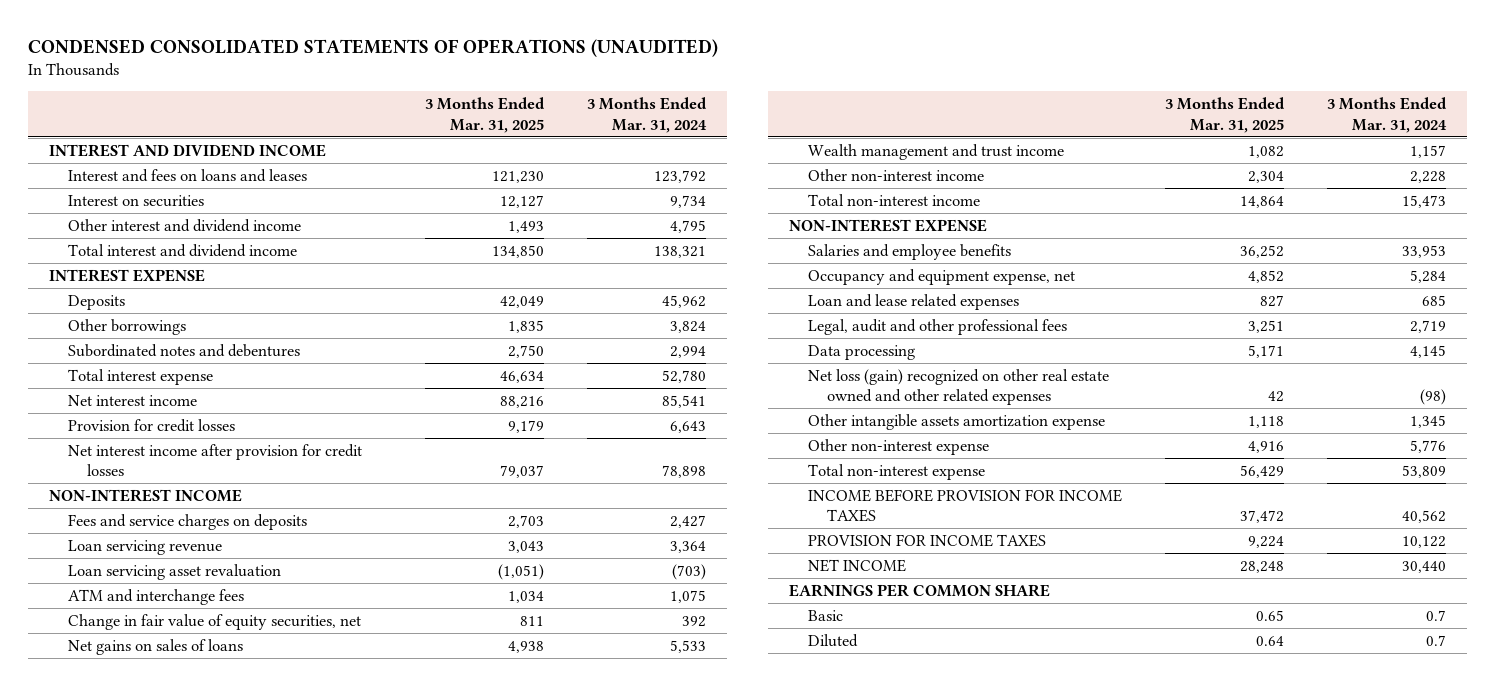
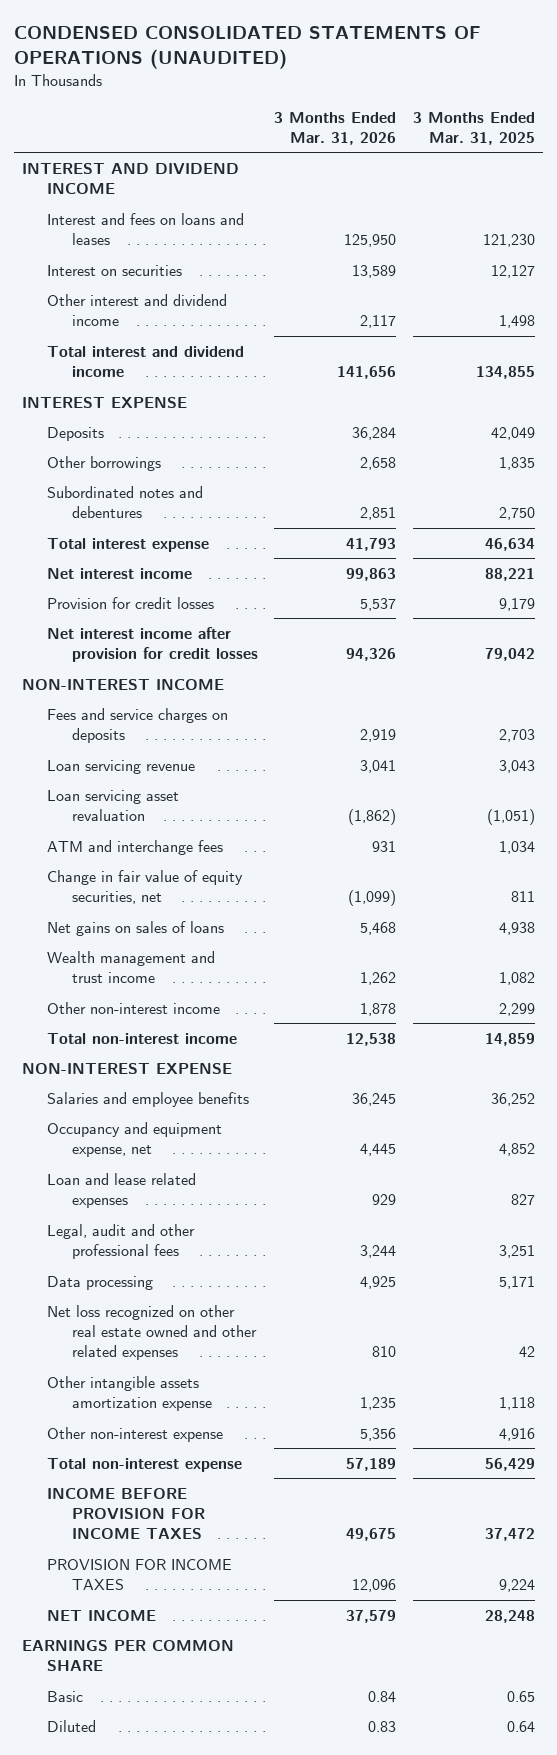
[586,97,707,133] 3 Months Ended Mar. 31, 2024 -> none
none -> [274,111,397,146] 3 Months Ended Mar. 31, 2026
[507,220,544,233] 1,493 -> [499,315,536,329] 1,498
[491,244,544,258] 134,850 -> [476,366,536,380] 134,855
[499,395,544,408] 88,216 -> [485,567,536,581] 88,221
[499,465,544,479] 79,037 -> [485,648,536,662] 79,042
[1248,170,1285,183] 2,304 -> [499,1002,536,1016] 2,299
[1240,195,1285,208] 14,864 -> [485,1032,536,1046] 14,859
[808,368,1110,406] Net loss (gain) recognized on other real estate owned and other related expenses -> [46,1304,257,1361] Net loss recognized on other real estate owned and other related expenses

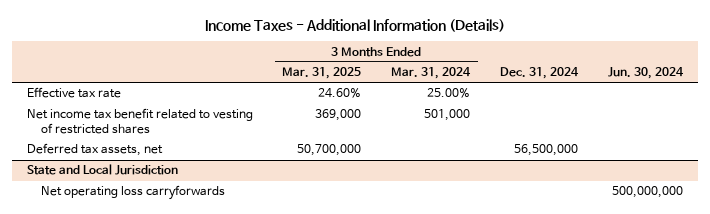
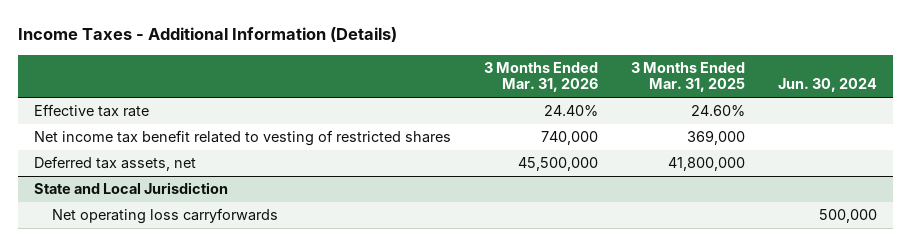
[391,67,472,80] Mar. 31, 2024 -> none
[500,67,580,80] Dec. 31, 2024 -> none
none -> [484,61,599,93] 3 Months Ended Mar. 31, 2026
[297,144,362,157] 50,700,000 -> [667,157,745,172] 41,800,000
[612,186,684,199] 500,000,000 -> [818,209,877,224] 500,000

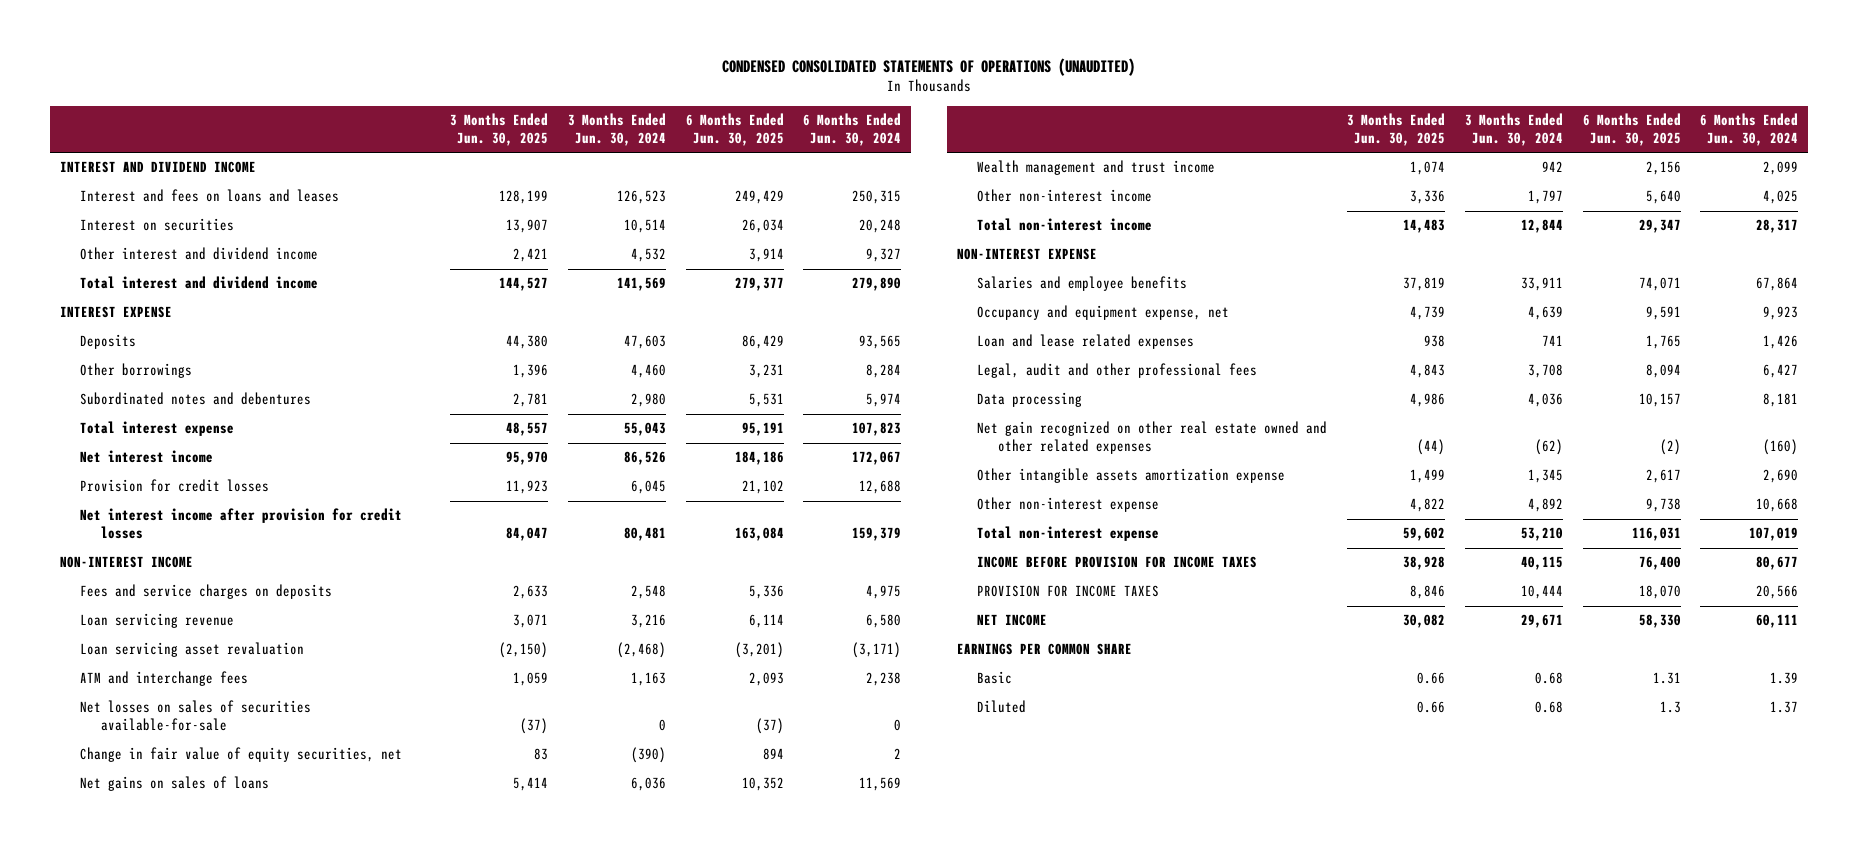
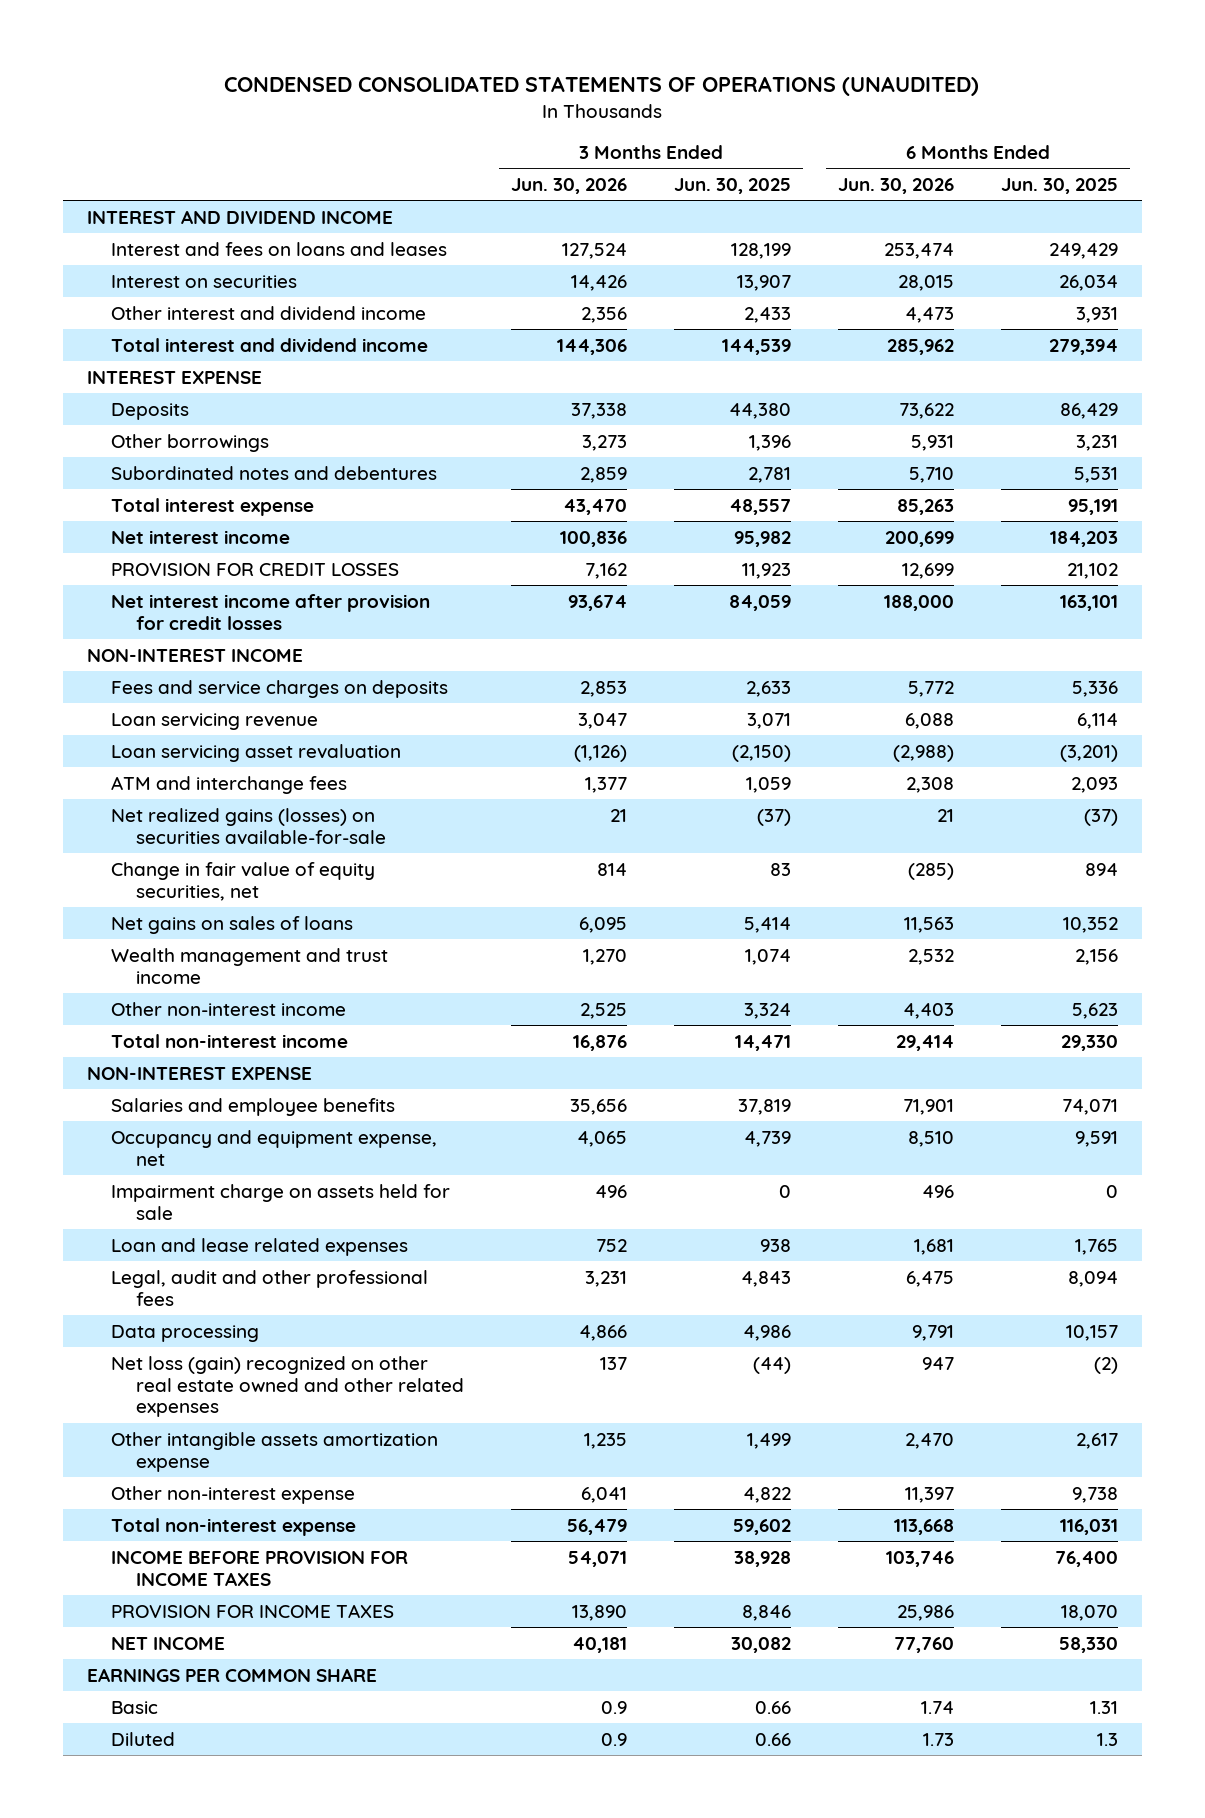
[567,112,666,147] 3 Months Ended Jun. 30, 2024 -> none
[803,112,902,147] 6 Months Ended Jun. 30, 2024 -> none
none -> [511,178,628,195] Jun. 30, 2026
none -> [838,178,955,195] Jun. 30, 2026
[512,248,548,263] 2,421 -> [744,306,792,323] 2,433
[748,248,784,263] 3,914 -> [1076,306,1119,323] 3,931
[498,277,548,292] 144,527 -> [722,338,792,355] 144,539
[734,277,784,292] 279,377 -> [1049,338,1119,355] 279,394
[505,451,548,466] 95,970 -> [734,530,792,547] 95,982
[734,451,784,466] 184,186 -> [1050,530,1119,547] 184,203
[80,479,270,493] Provision for credit losses -> [111,562,400,576] PROVISION FOR CREDIT LOSSES
[505,527,548,542] 84,047 -> [729,594,792,611] 84,059
[734,527,784,542] 163,084 -> [1060,594,1119,611] 163,101
[80,700,312,732] Net losses on sales of securities available-for-sale -> [111,807,386,845] Net realized gains (losses) on securities available-for-sale
[1409,190,1445,205] 3,336 -> [744,1002,792,1019] 3,324
[1645,190,1681,205] 5,640 -> [1072,1002,1119,1019] 5,623
[1402,219,1445,234] 14,483 -> [735,1034,792,1051] 14,471
[1638,219,1681,234] 29,347 -> [1061,1034,1119,1051] 29,330
none -> [111,1183,451,1220] Impairment charge on assets held for sale
[977,421,1328,455] Net gain recognized on other real estate owned and other related expenses -> [111,1355,464,1418] Net loss (gain) recognized on other real estate owned and other related expenses

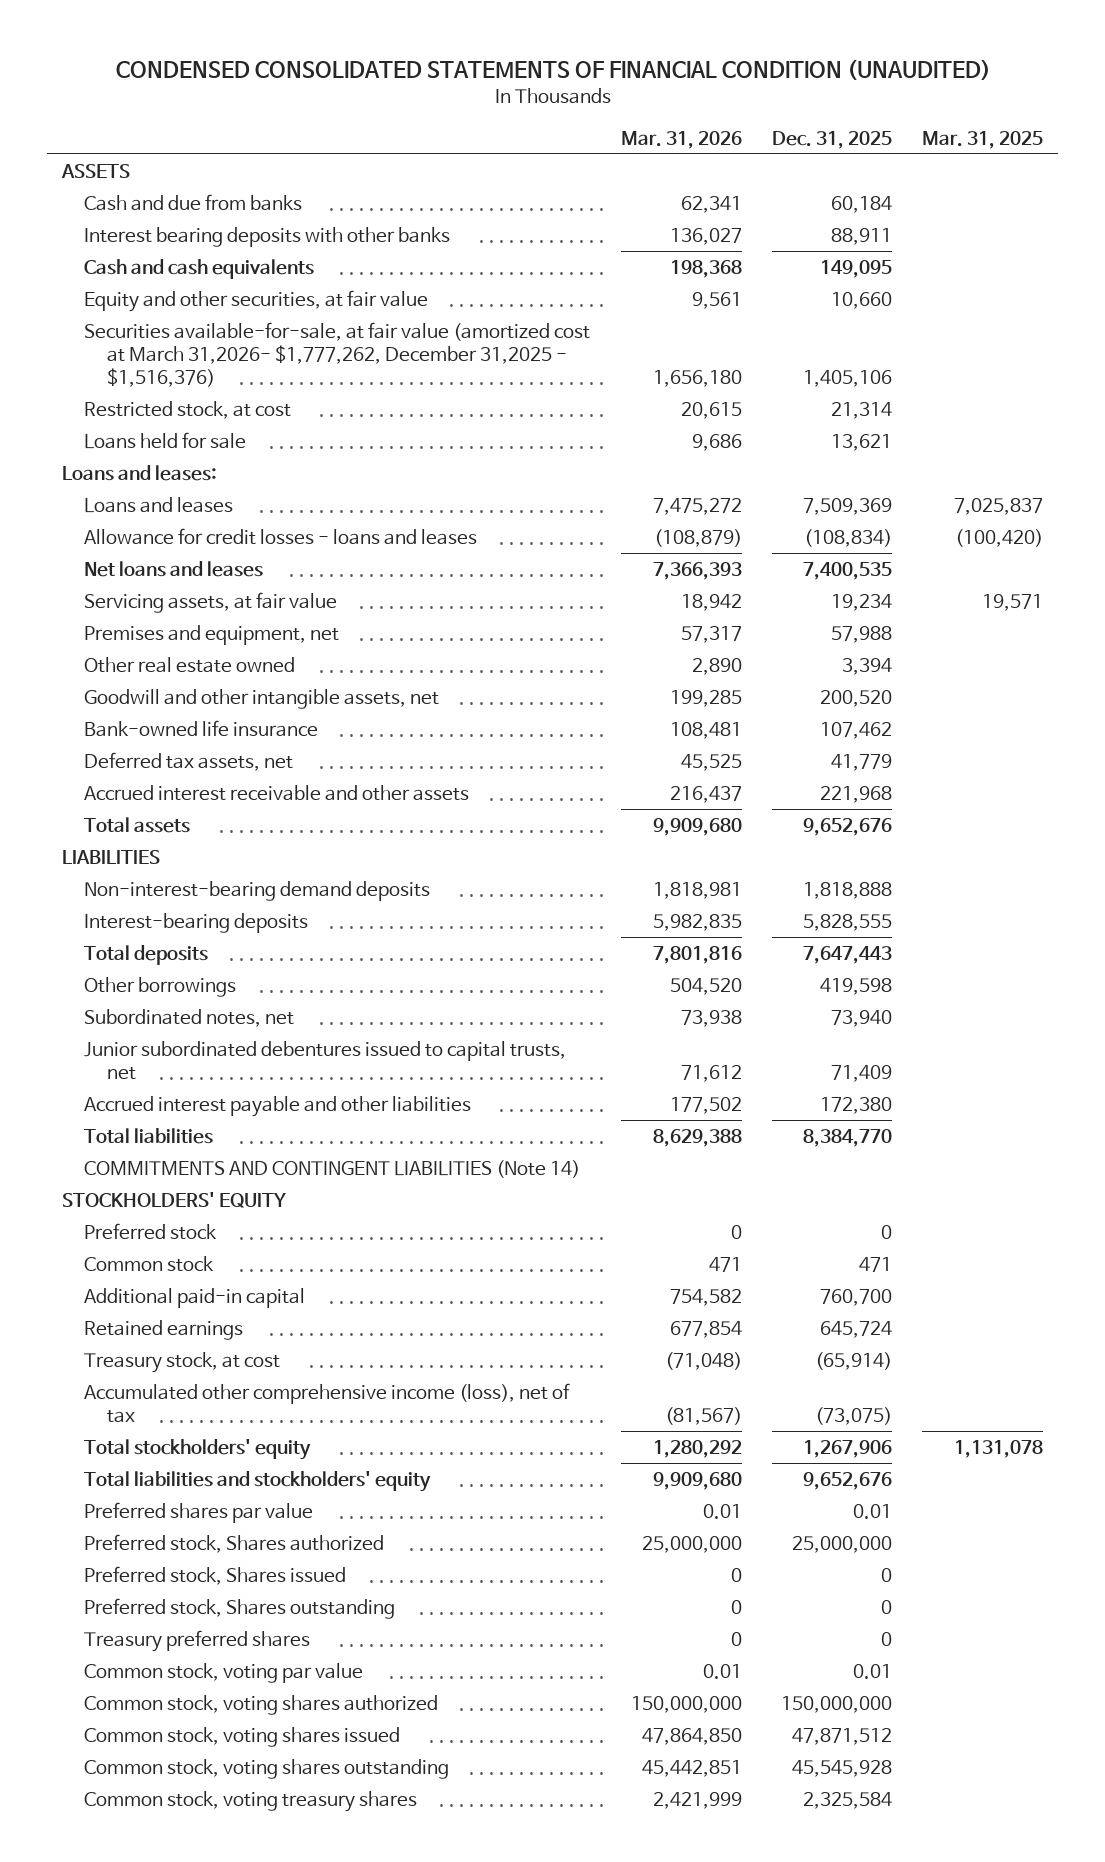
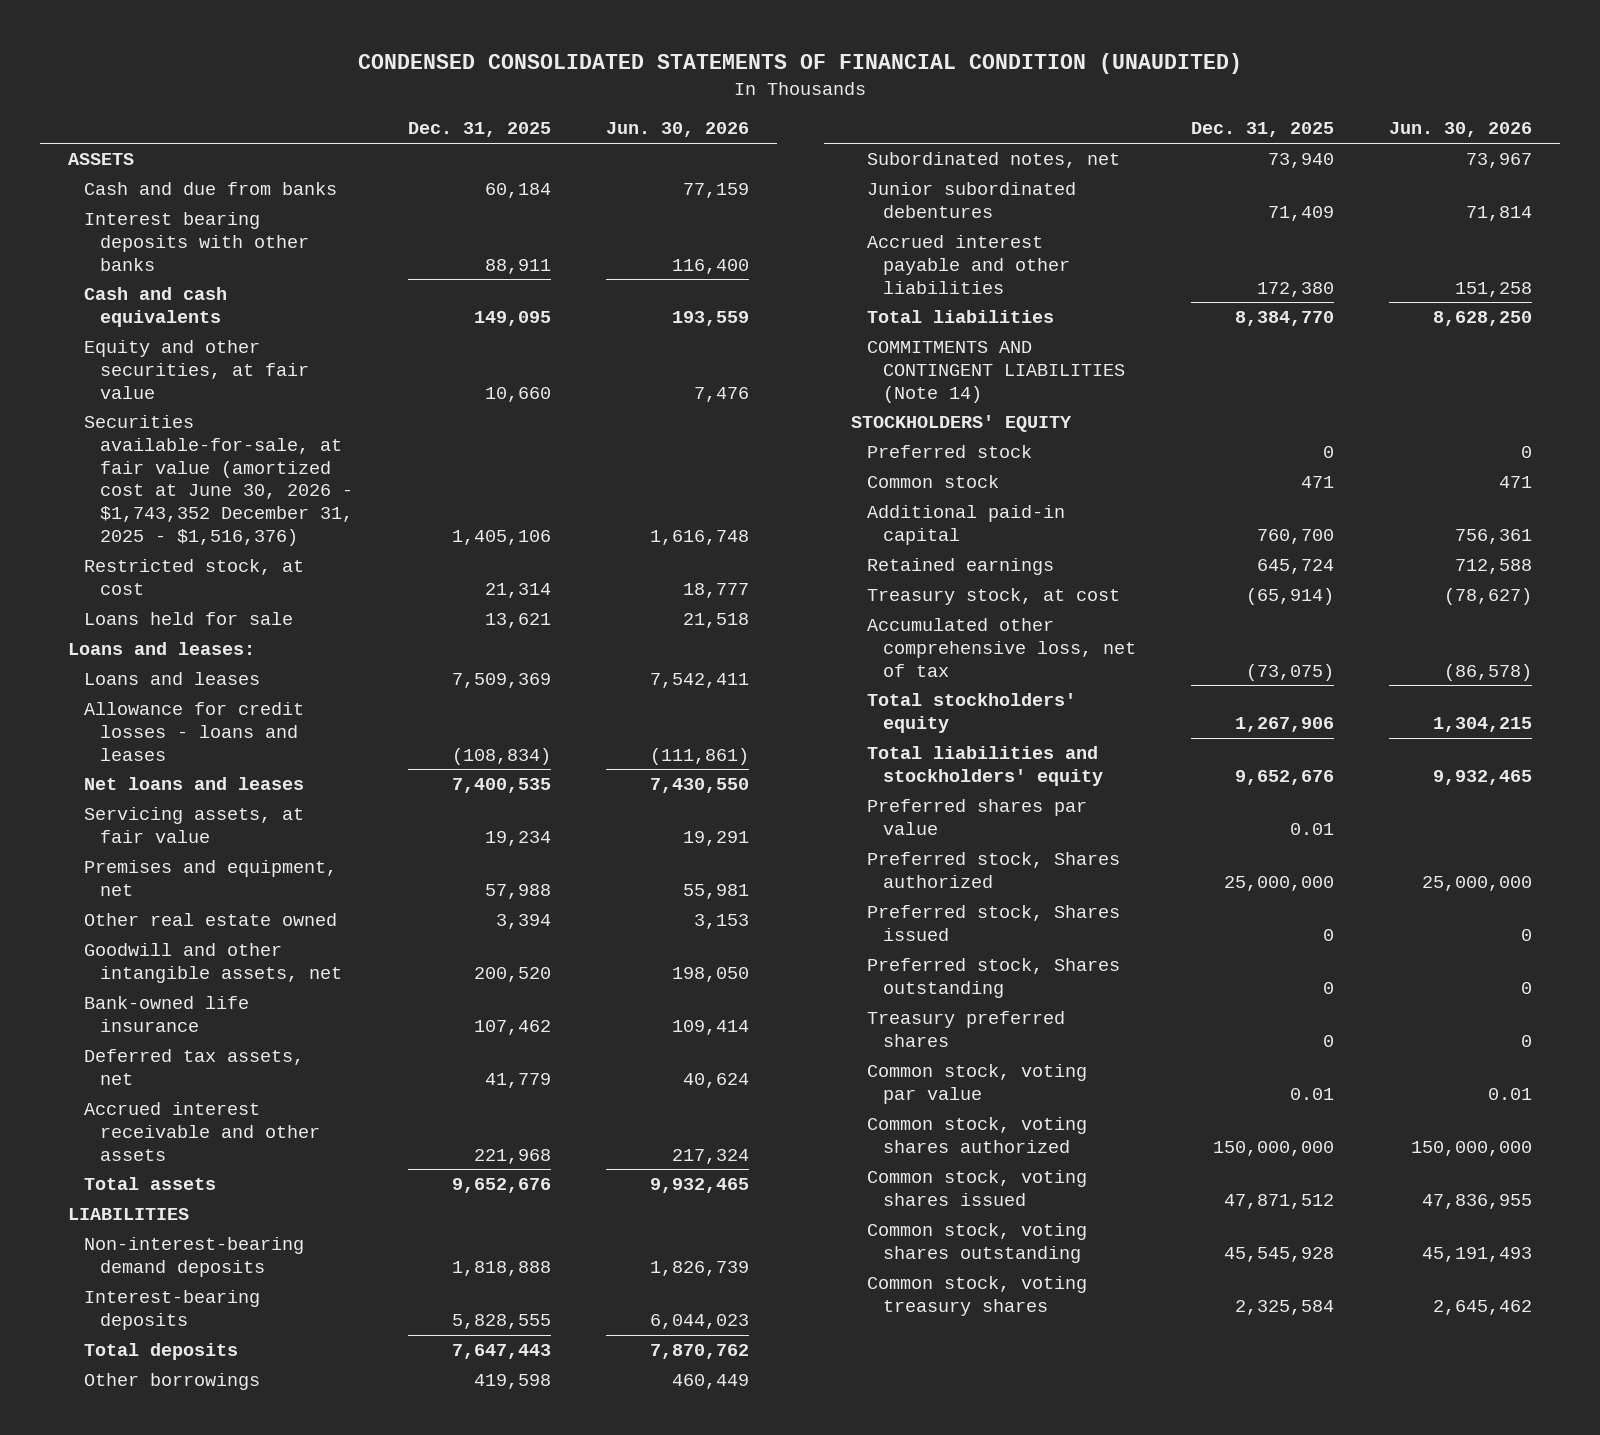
[620,130,742,149] Mar. 31, 2026 -> none
[921,130,1043,149] Mar. 31, 2025 -> none
none -> [606,122,750,138] Jun. 30, 2026
[84,321,591,388] Securities available-for-sale, at fair value (amortized cost at March 31,2026- $1,777,262, December 31,2025 - $1,516,376) -> [83,415,354,547] Securities available-for-sale, at fair value (amortized cost at June 30, 2026 - $1,743,352 December 31, 2025 - $1,516,376)
[84,1040,567,1080] Junior subordinated debentures issued to capital trusts, net -> [867,182,1077,218] Junior subordinated debentures
[84,1382,571,1423] Accumulated other comprehensive income (loss), net of tax -> [867,618,1137,677] Accumulated other comprehensive loss, net of tax

